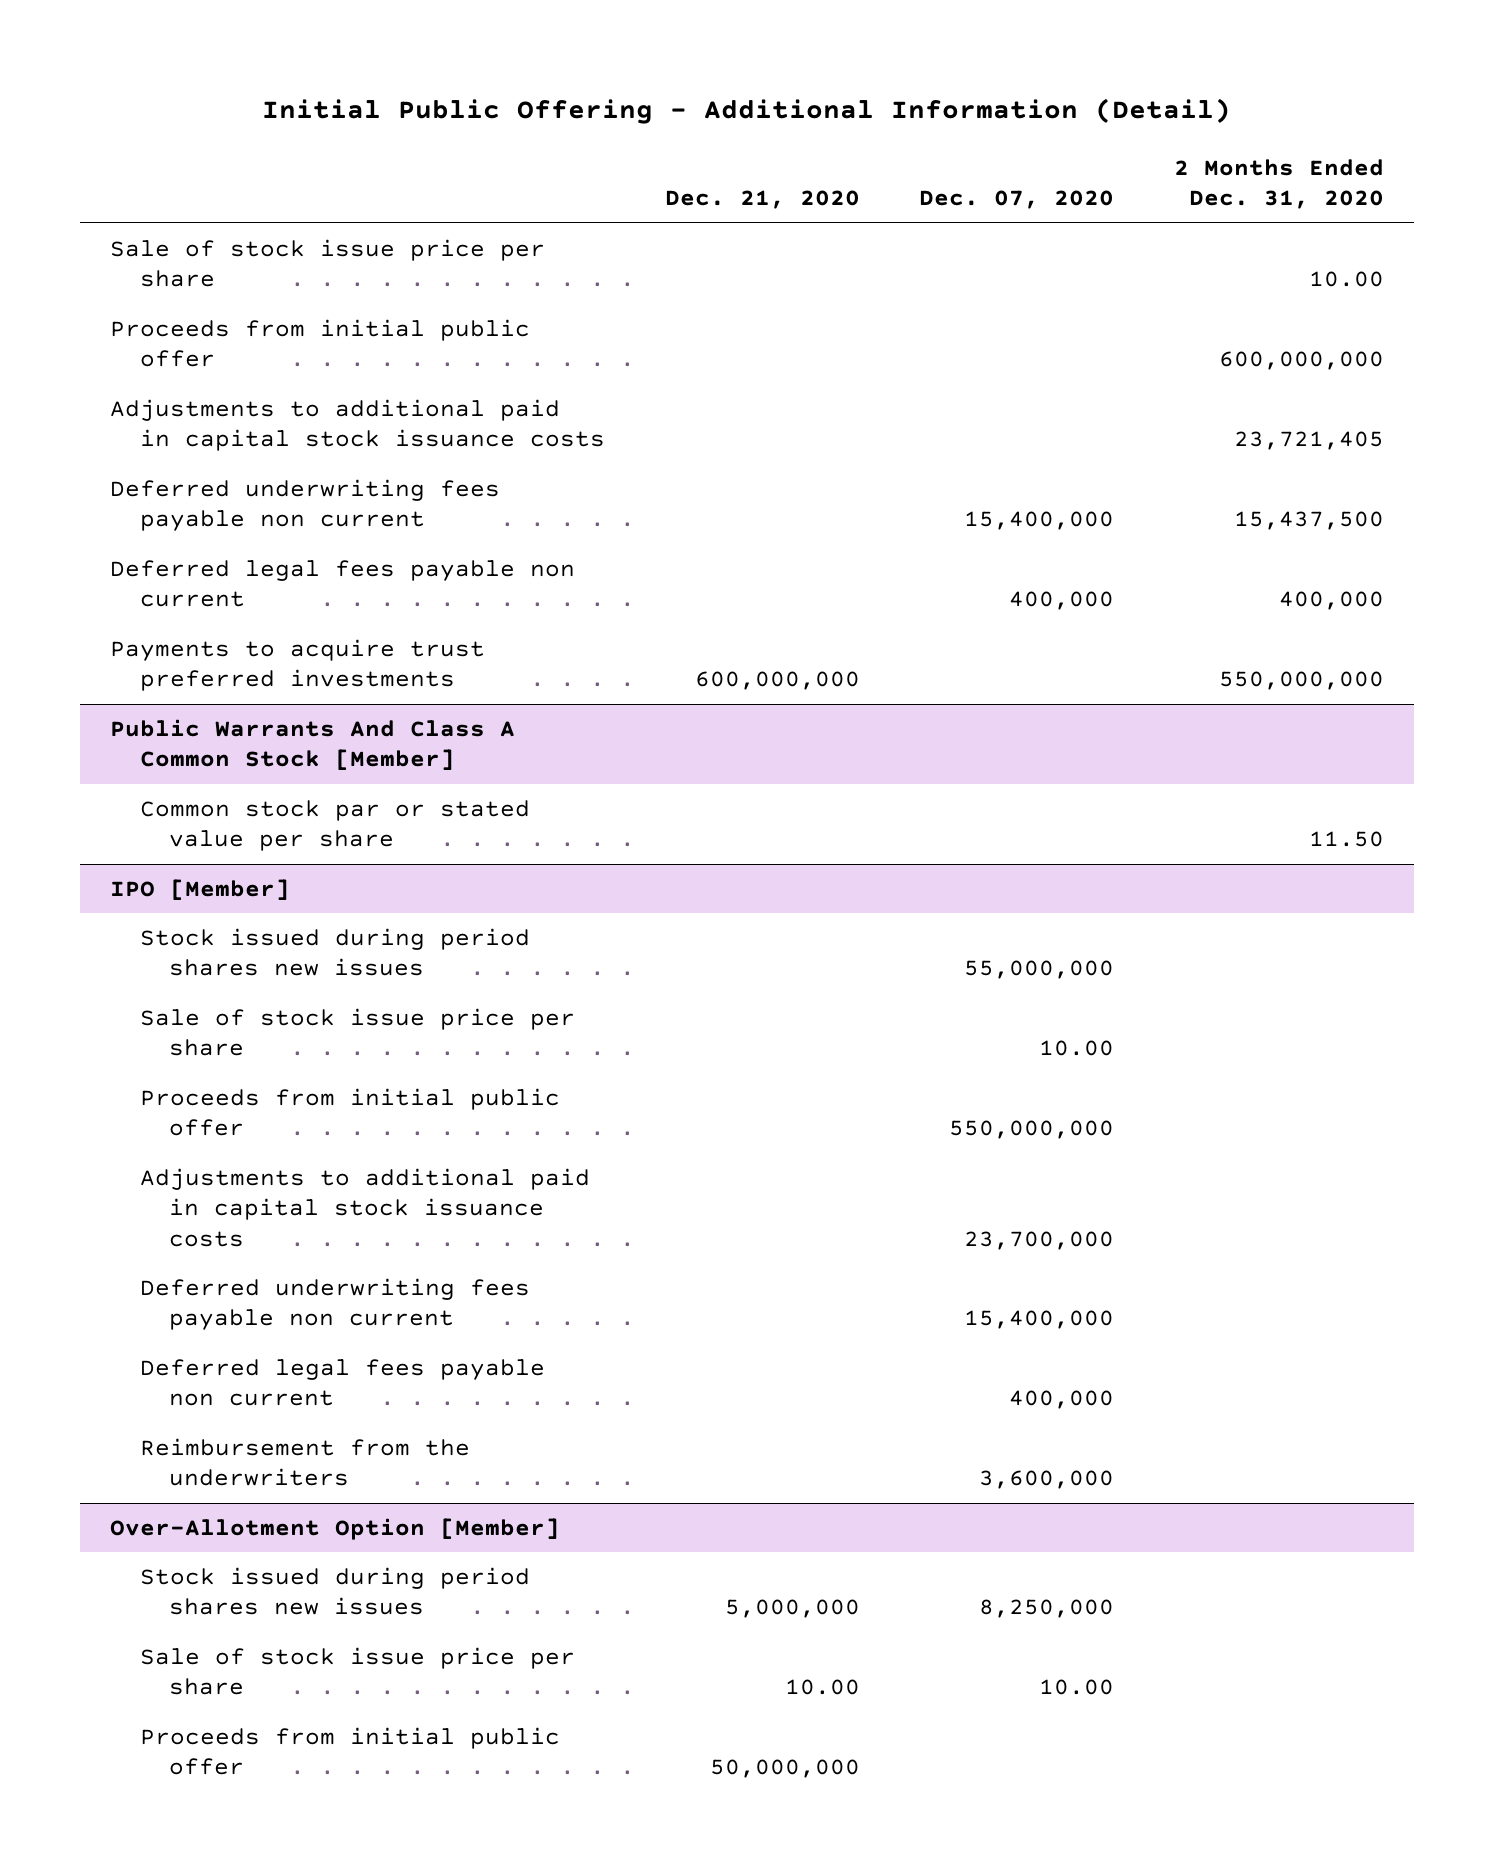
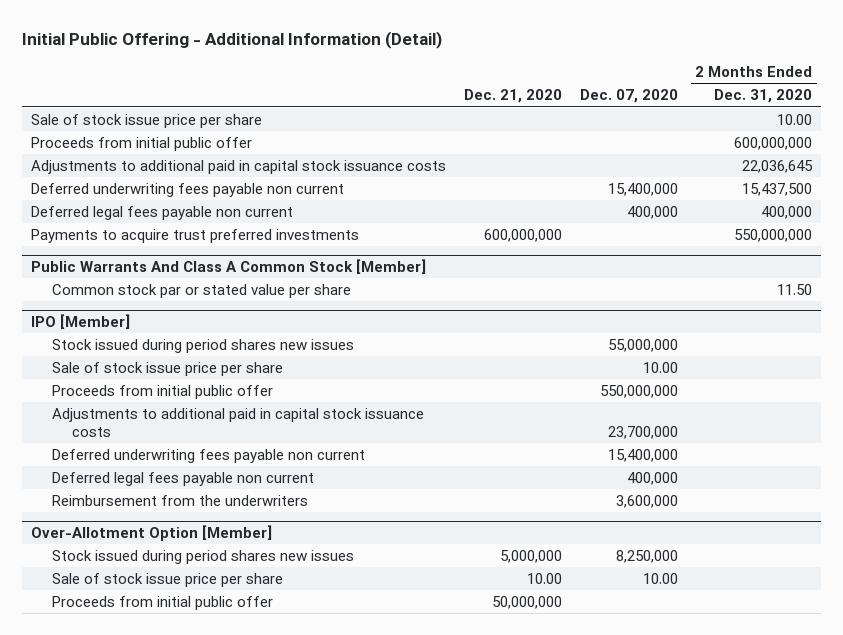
[1233,431,1384,451] 23,721,405 -> [742,159,814,173] 22,036,645

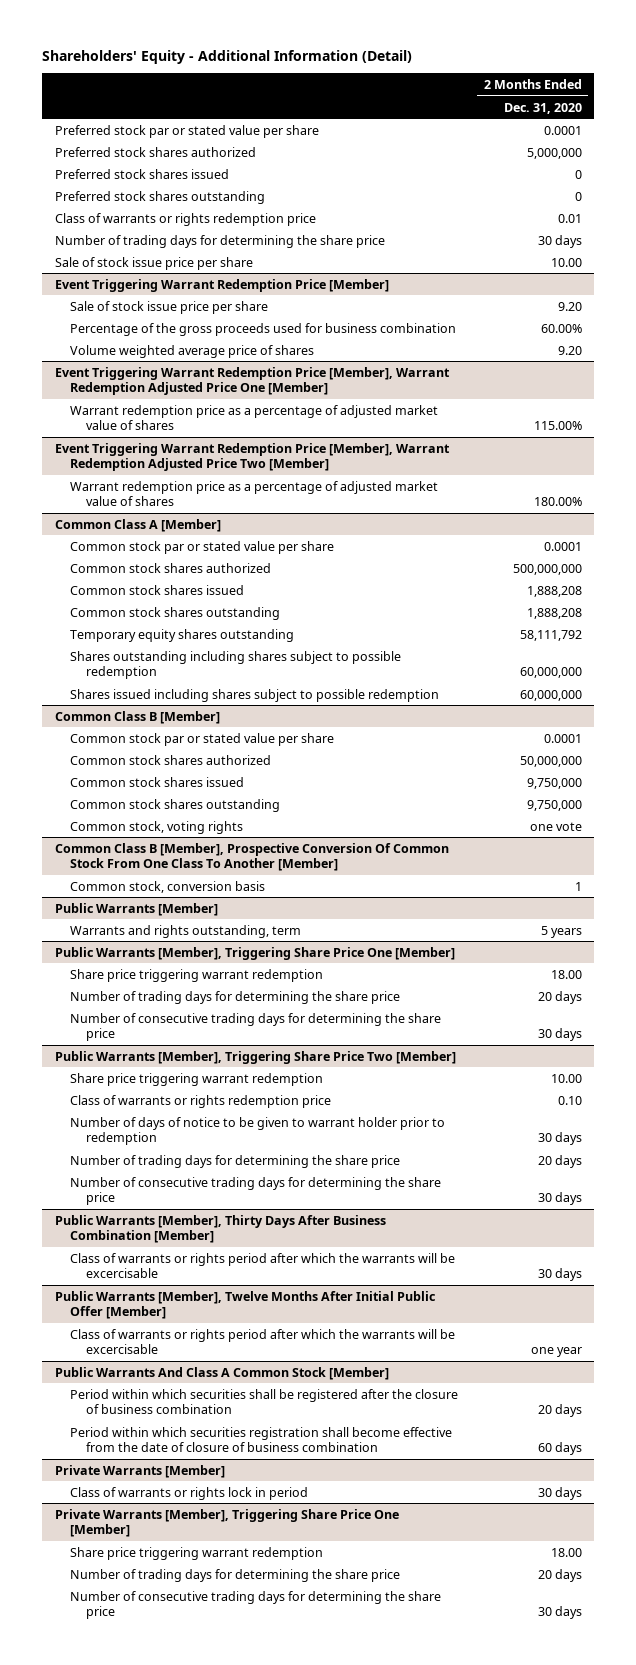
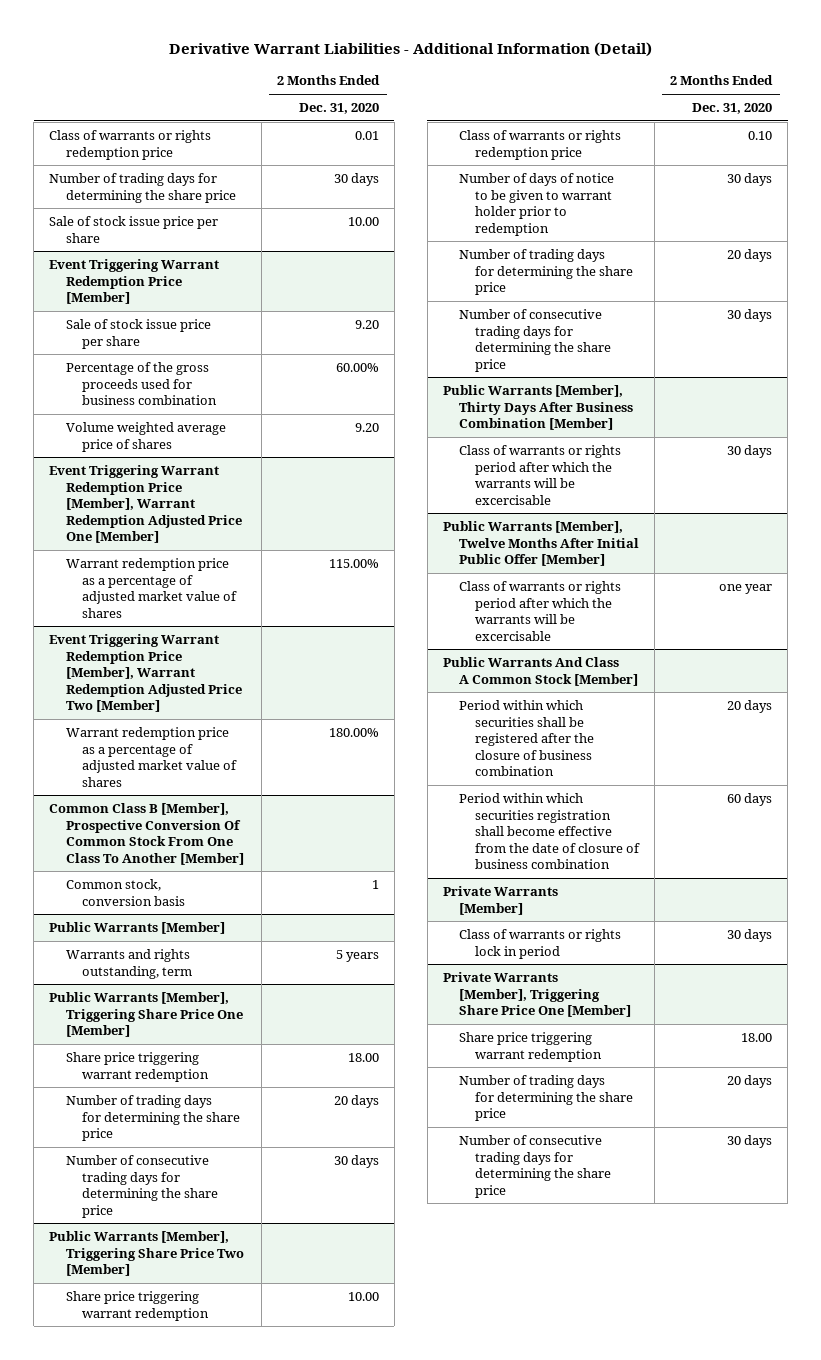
[41,50,412,65] Shareholders' Equity - Additional Information (Detail) -> [168,42,652,58] Derivative Warrant Liabilities - Additional Information (Detail)
[54,124,319,138] Preferred stock par or stated value per share -> none
[54,146,256,157] Preferred stock shares authorized -> none
[54,168,229,179] Preferred stock shares issued -> none
[54,190,265,204] Preferred stock shares outstanding -> none
[54,518,221,532] Common Class A [Member] -> none
[70,540,335,554] Common stock par or stated value per share -> none
[70,562,272,573] Common stock shares authorized -> none
[70,584,245,595] Common stock shares issued -> none
[70,606,281,620] Common stock shares outstanding -> none
[70,628,295,642] Temporary equity shares outstanding -> none
[70,650,402,680] Shares outstanding including shares subject to possible redemption -> none
[70,688,440,702] Shares issued including shares subject to possible redemption -> none
[54,710,220,724] Common Class B [Member] -> none
[70,732,335,746] Common stock par or stated value per share -> none
[70,754,272,765] Common stock shares authorized -> none
[70,776,245,787] Common stock shares issued -> none
[70,798,281,812] Common stock shares outstanding -> none
[70,820,244,834] Common stock, voting rights -> none

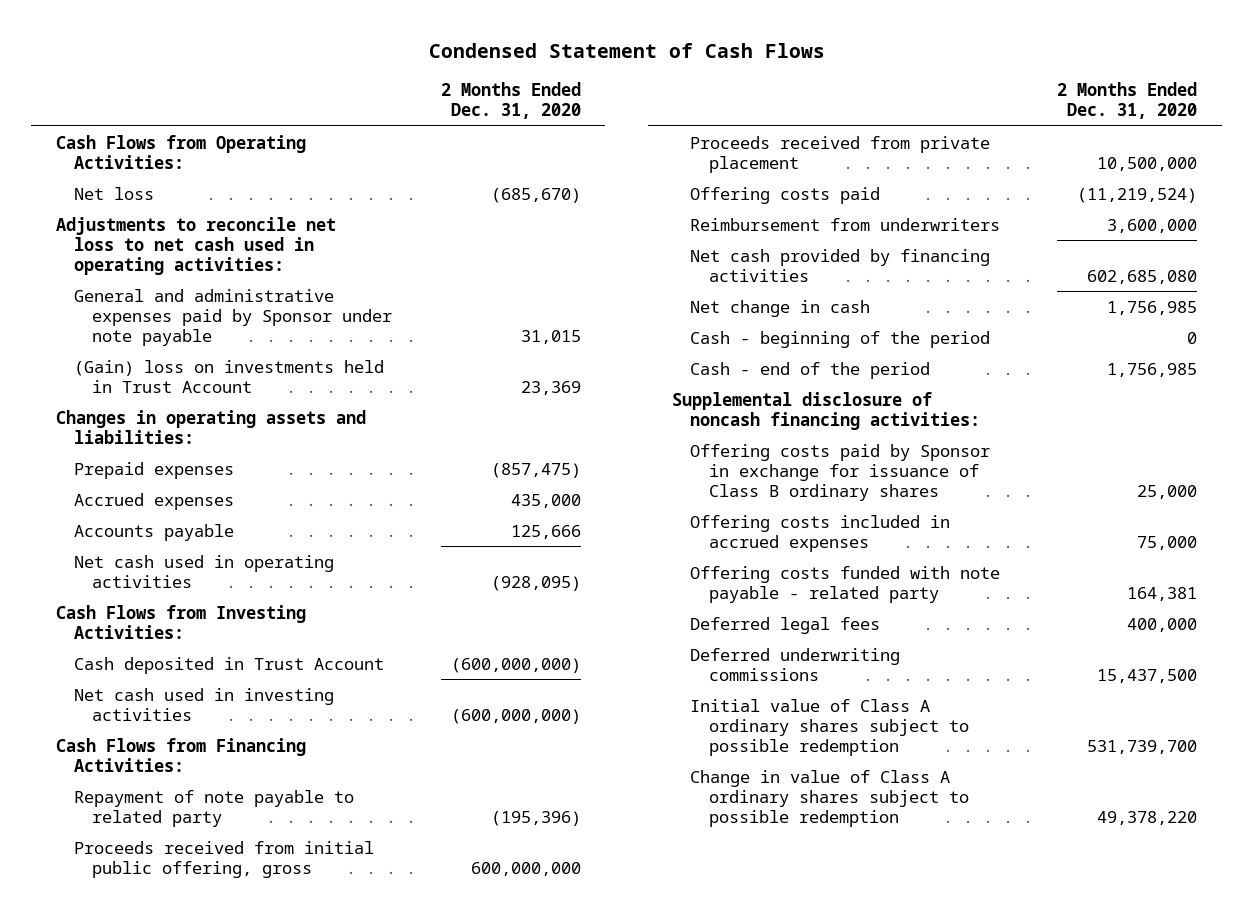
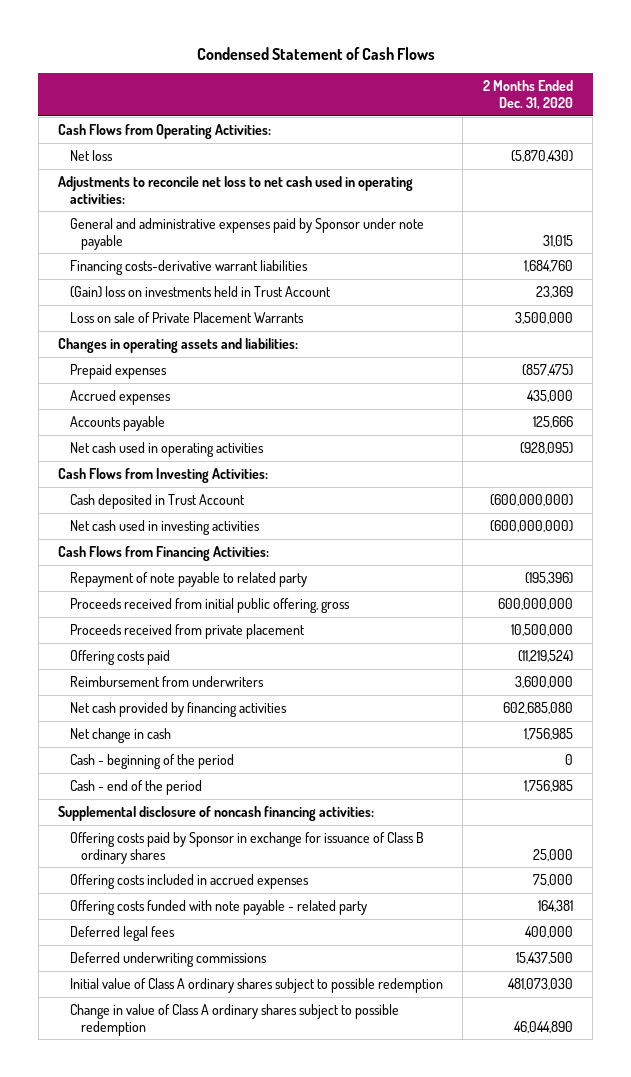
[490,187,581,203] (685,670) -> [510,149,573,162] (5,870,430)
none -> [69,259,308,275] Financing costs-derivative warrant liabilities
none -> [69,311,304,323] Loss on sale of Private Placement Warrants
[1087,739,1198,754] 531,739,700 -> [507,977,573,990] 481,073,030
[1097,810,1198,825] 49,378,220 -> [513,1020,573,1033] 46,044,890

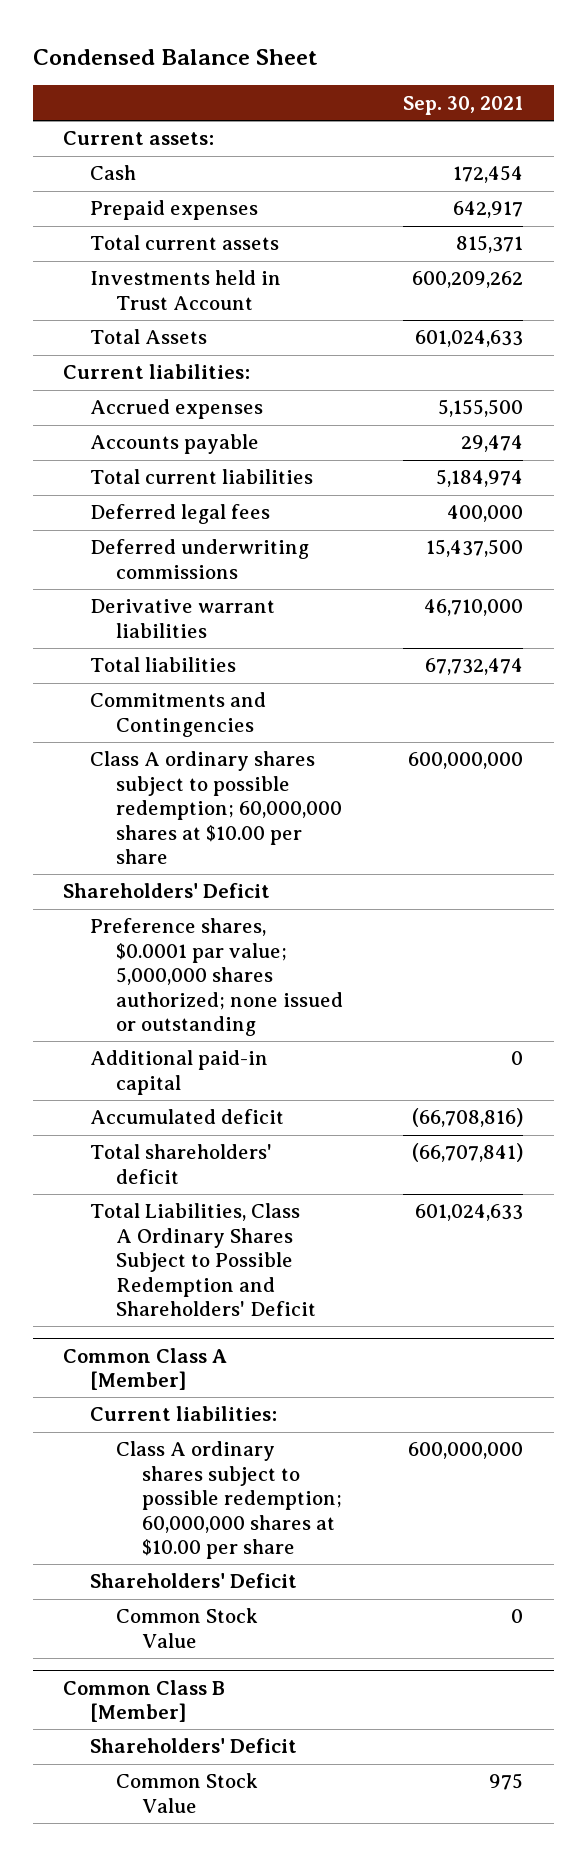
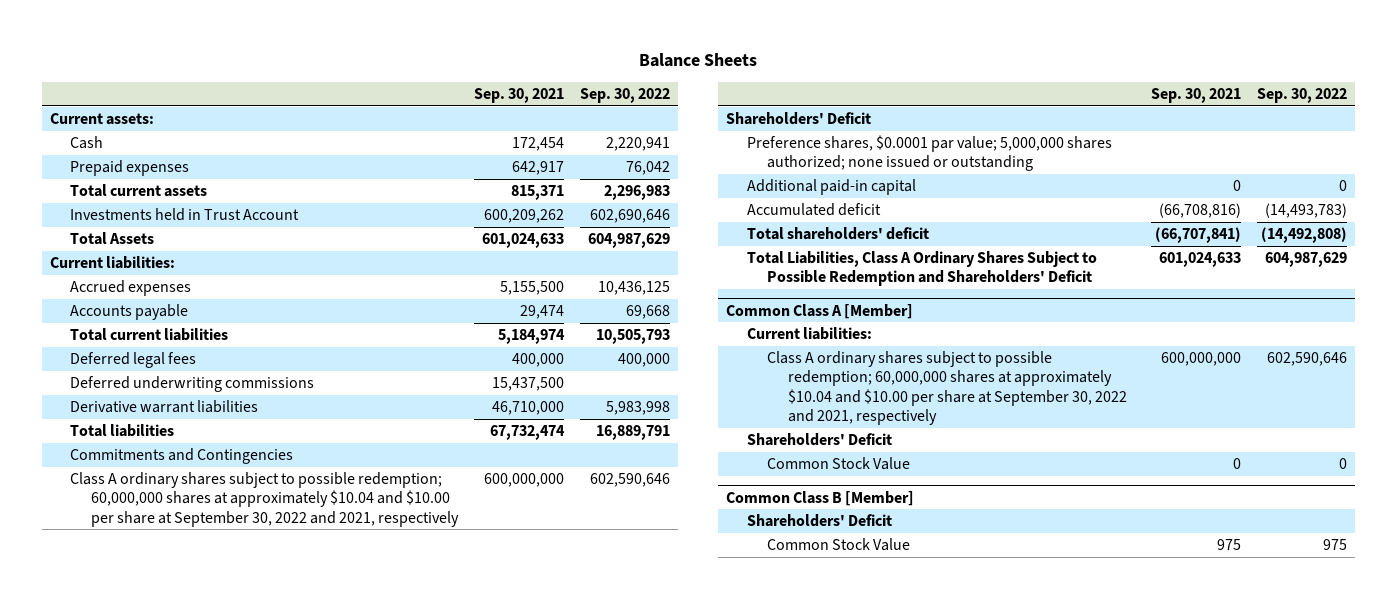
[33,48,319,65] Condensed Balance Sheet -> [639,53,758,68] Balance Sheets
none -> [580,88,671,104] Sep. 30, 2022
[89,751,342,865] Class A ordinary shares subject to possible redemption; 60,000,000 shares at $10.00 per share -> [70,472,459,527] Class A ordinary shares subject to possible redemption; 60,000,000 shares at approximately $10.04 and $10.00 per share at September 30, 2022 and 2021, respectively
[115,1441,343,1560] Class A ordinary shares subject to possible redemption; 60,000,000 shares at $10.00 per share -> [767,351,1127,426] Class A ordinary shares subject to possible redemption; 60,000,000 shares at approximately $10.04 and $10.00 per share at September 30, 2022 and 2021, respectively

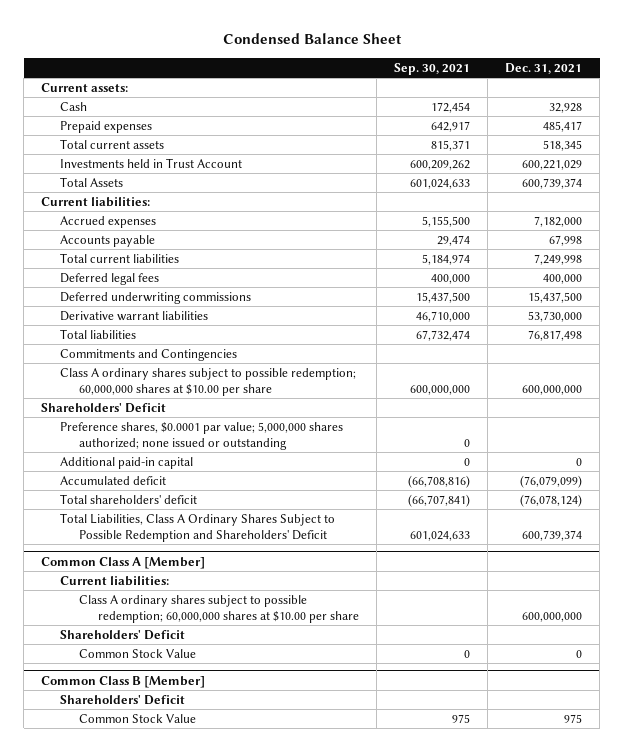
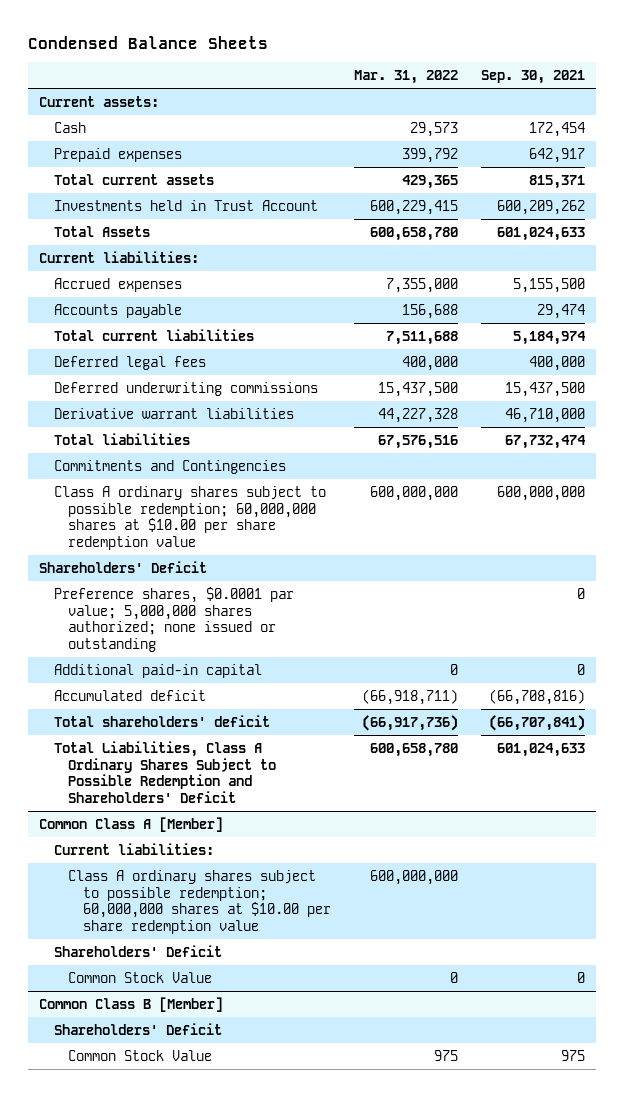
[222,33,402,45] Condensed Balance Sheet -> [27,35,268,49] Condensed Balance Sheets
[505,62,583,74] Dec. 31, 2021 -> none
none -> [353,69,458,84] Mar. 31, 2022
[60,368,357,396] Class A ordinary shares subject to possible redemption; 60,000,000 shares at $10.00 per share -> [53,485,326,551] Class A ordinary shares subject to possible redemption; 60,000,000 shares at $10.00 per share redemption value
[79,595,360,623] Class A ordinary shares subject to possible redemption; 60,000,000 shares at $10.00 per share -> [68,869,331,935] Class A ordinary shares subject to possible redemption; 60,000,000 shares at $10.00 per share redemption value

